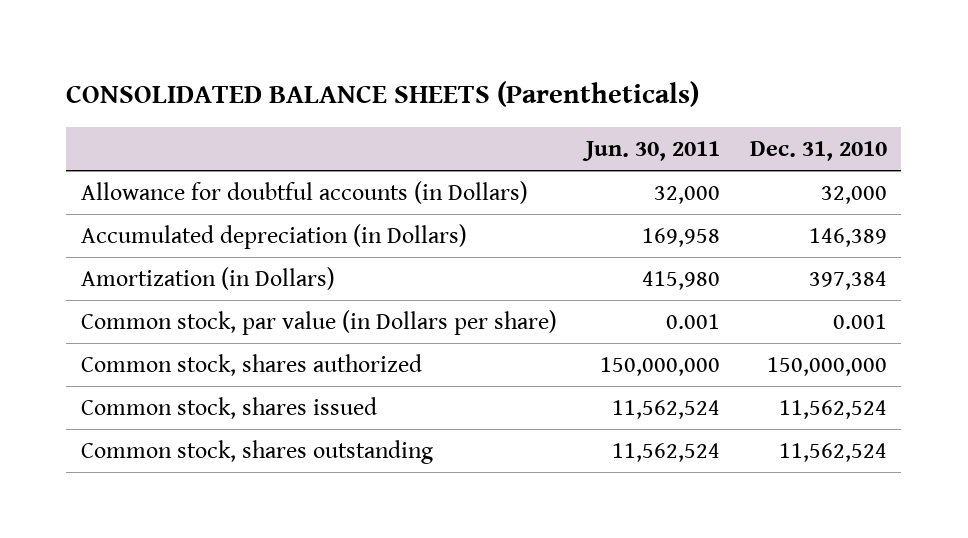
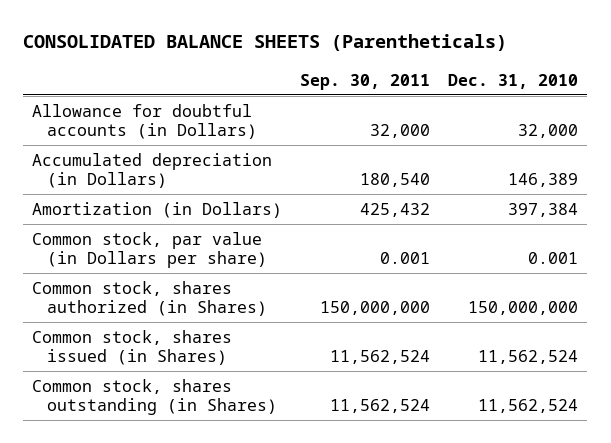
[582,141,721,162] Jun. 30, 2011 -> none
none -> [300,73,431,90] Sep. 30, 2011
[81,353,423,376] Common stock, shares authorized -> [32,280,268,316] Common stock, shares authorized (in Shares)
[81,396,378,419] Common stock, shares issued -> [32,329,233,365] Common stock, shares issued (in Shares)
[81,439,434,464] Common stock, shares outstanding -> [32,378,278,415] Common stock, shares outstanding (in Shares)

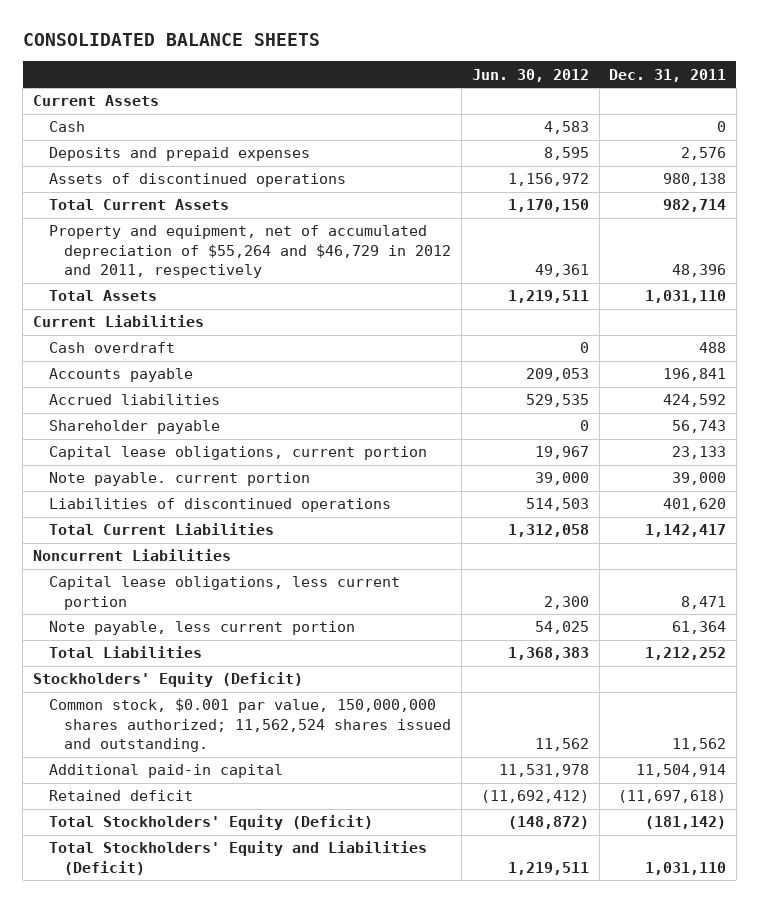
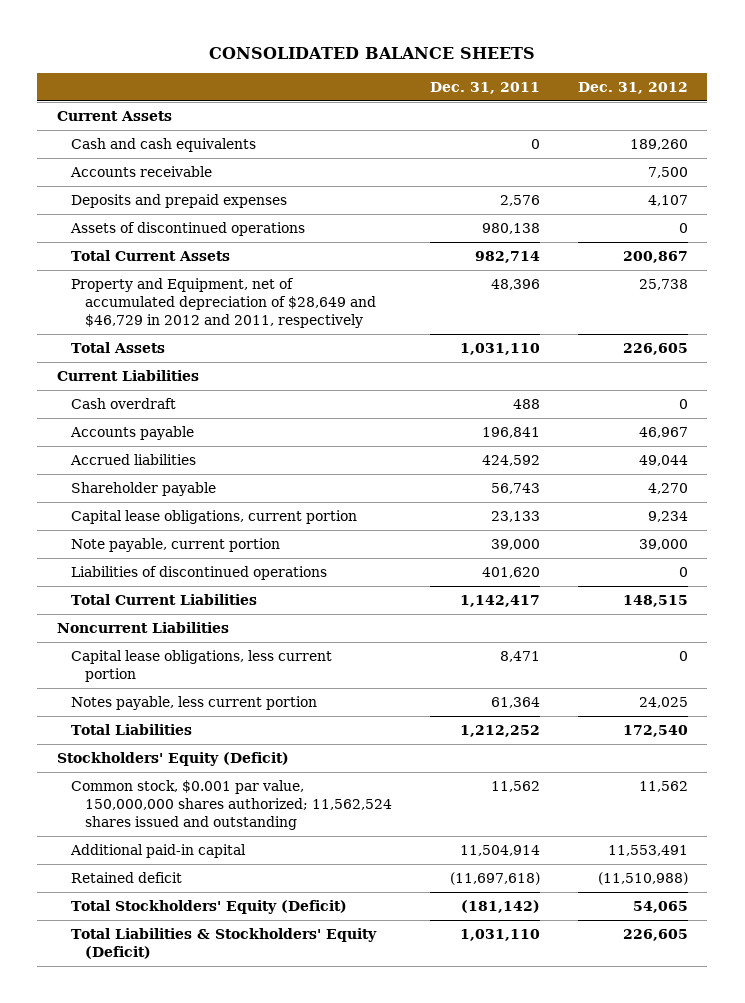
[471,68,589,82] Jun. 30, 2012 -> none
none -> [578,81,689,94] Dec. 31, 2012
[48,121,85,133] Cash -> [70,137,256,152] Cash and cash equivalents
none -> [69,165,212,177] Accounts receivable
[48,225,452,279] Property and equipment, net of accumulated depreciation of $55,264 and $46,729 in 2012 and 2011, respectively -> [70,277,376,328] Property and Equipment, net of accumulated depreciation of $28,649 and $46,729 in 2012 and 2011, respectively
[48,472,310,487] Note payable. current portion -> [70,537,280,552] Note payable, current portion
[48,621,355,636] Note payable, less current portion -> [70,695,317,710] Notes payable, less current portion
[48,698,452,753] Common stock, $0.001 par value, 150,000,000 shares authorized; 11,562,524 shares issued and outstanding. -> [70,779,392,830] Common stock, $0.001 par value, 150,000,000 shares authorized; 11,562,524 shares issued and outstanding
[48,841,427,875] Total Stockholders' Equity and Liabilities (Deficit) -> [70,927,377,959] Total Liabilities & Stockholders' Equity (Deficit)

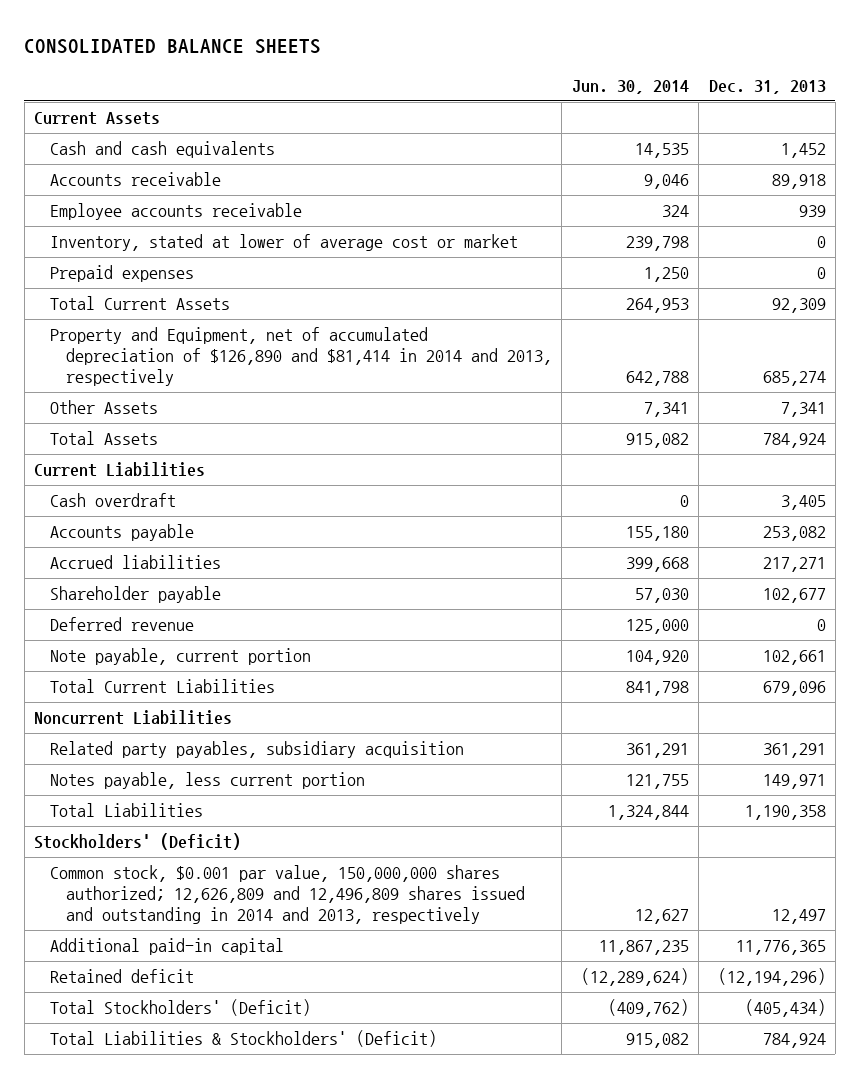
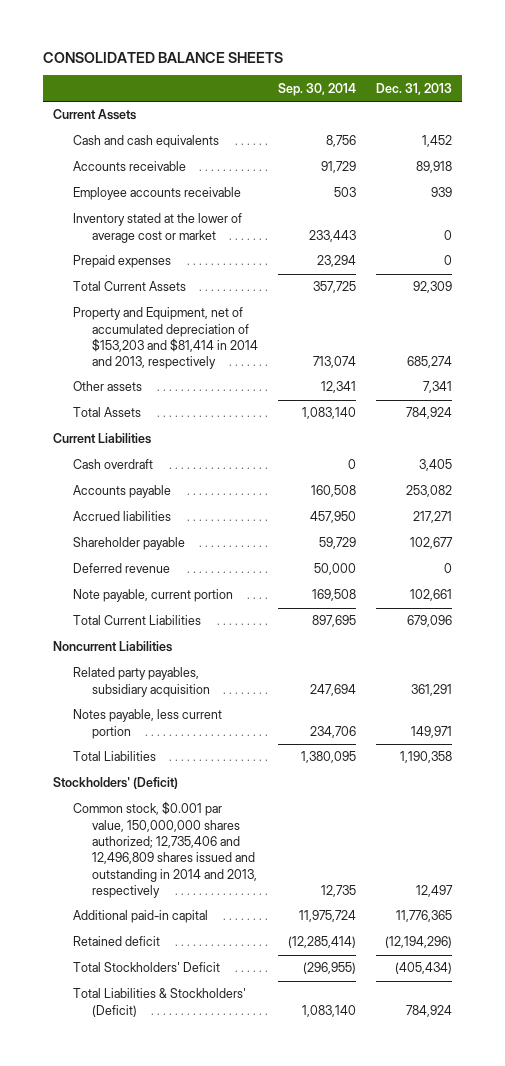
[571,80,689,95] Jun. 30, 2014 -> none
none -> [277,82,356,96] Sep. 30, 2014
[49,234,518,252] Inventory, stated at lower of average cost or market -> [72,213,242,243] Inventory stated at the lower of average cost or market
[49,327,552,387] Property and Equipment, net of accumulated depreciation of $126,890 and $81,414 in 2014 and 2013, respectively -> [72,307,259,370] Property and Equipment, net of accumulated depreciation of $153,203 and $81,414 in 2014 and 2013, respectively
[49,400,158,415] Other Assets -> [72,381,142,392] Other assets
[49,865,525,925] Common stock, $0.001 par value, 150,000,000 shares authorized; 12,626,809 and 12,496,809 shares issued and outstanding in 2014 and 2013, respectively -> [72,801,258,898] Common stock, $0.001 par value, 150,000,000 shares authorized; 12,735,406 and 12,496,809 shares issued and outstanding in 2014 and 2013, respectively
[49,999,311,1017] Total Stockholders' (Deficit) -> [72,962,220,973] Total Stockholders' Deficit

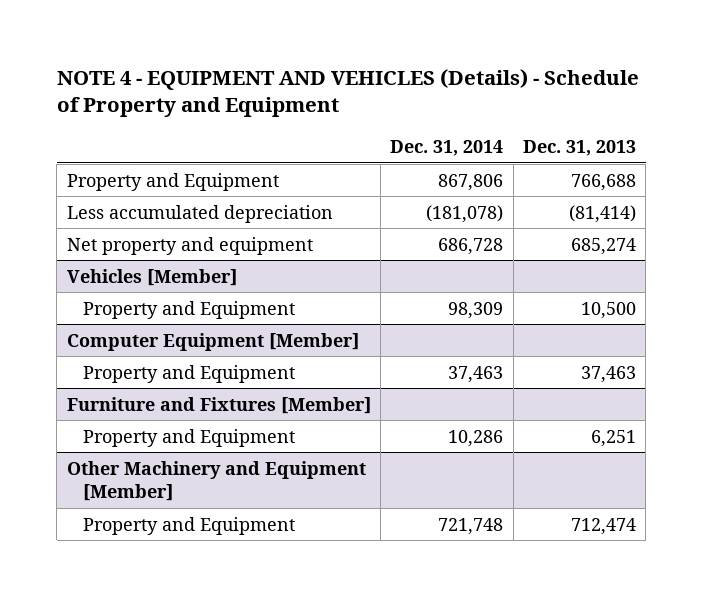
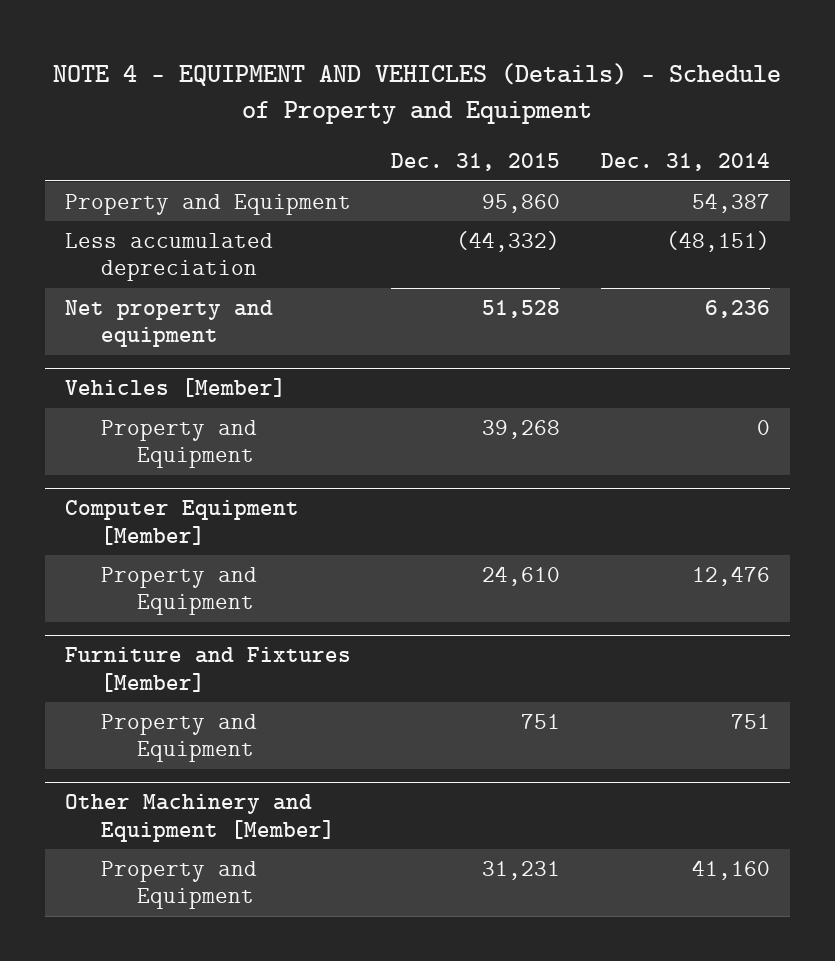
[522,139,636,156] Dec. 31, 2013 -> none
none -> [391,153,561,172] Dec. 31, 2015
[438,173,504,191] 867,806 -> [691,192,770,213] 54,387
[426,204,504,223] (181,078) -> [665,230,770,252] (48,151)
[438,237,504,255] 686,728 -> [704,299,770,318] 6,236
[448,301,504,319] 98,309 -> [756,419,770,435] 0
[448,365,504,383] 37,463 -> [691,565,770,586] 12,476
[448,429,504,447] 10,286 -> [730,713,770,729] 751
[438,517,504,535] 721,748 -> [691,859,770,880] 41,160

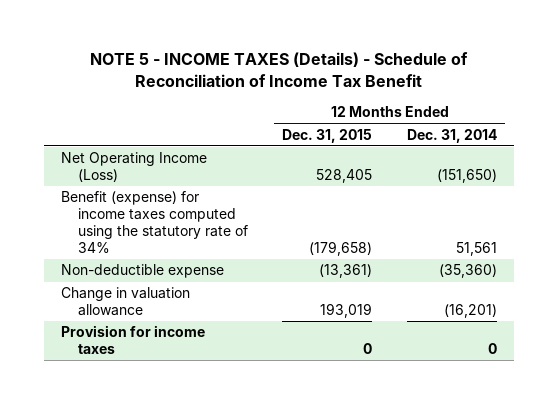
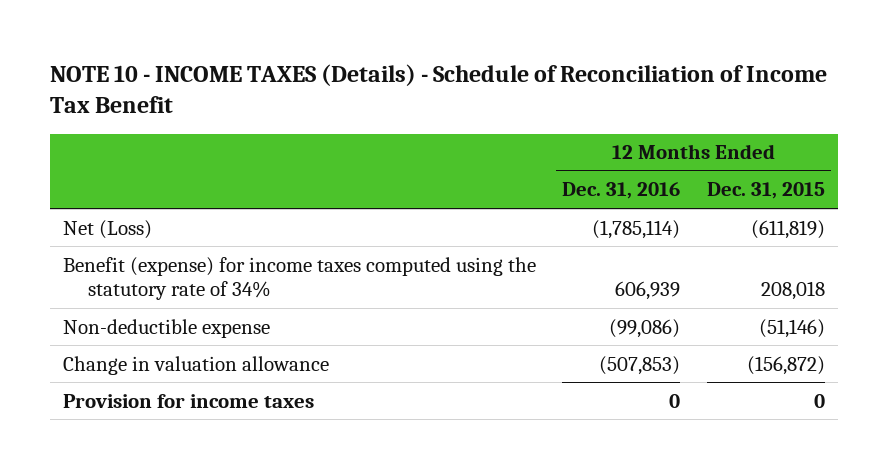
[89,52,468,87] NOTE 5 - INCOME TAXES (Details) - Schedule of Reconciliation of Income Tax Benefit -> [50,63,828,114] NOTE 10 - INCOME TAXES (Details) - Schedule of Reconciliation of Income Tax Benefit
[406,128,497,143] Dec. 31, 2014 -> none
none -> [562,182,681,200] Dec. 31, 2016
[61,152,208,183] Net Operating Income (Loss) -> [63,219,153,239] Net (Loss)
[316,169,373,184] 528,405 -> [750,219,825,239] (611,819)
[309,241,373,257] (179,658) -> [760,280,825,300] 208,018
[319,264,373,279] (13,361) -> [758,318,825,338] (51,146)
[320,303,373,319] 193,019 -> [746,355,825,375] (156,872)

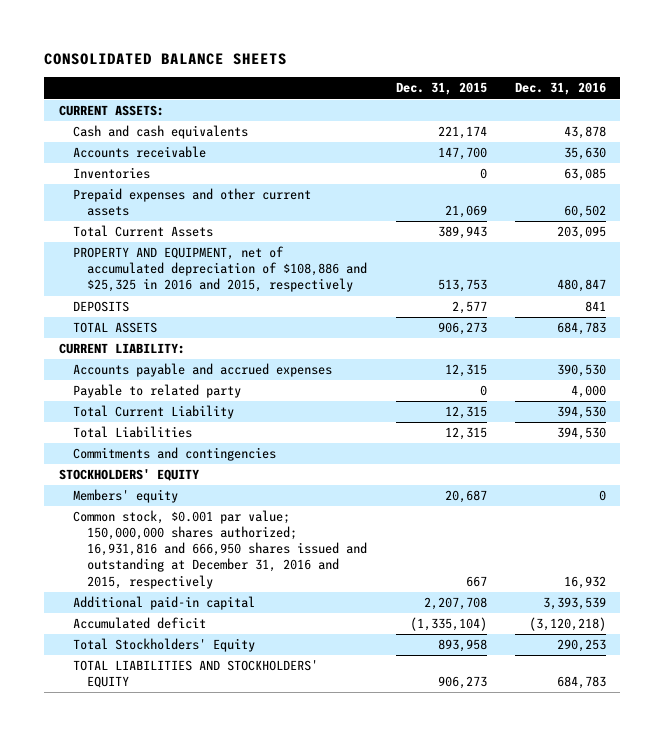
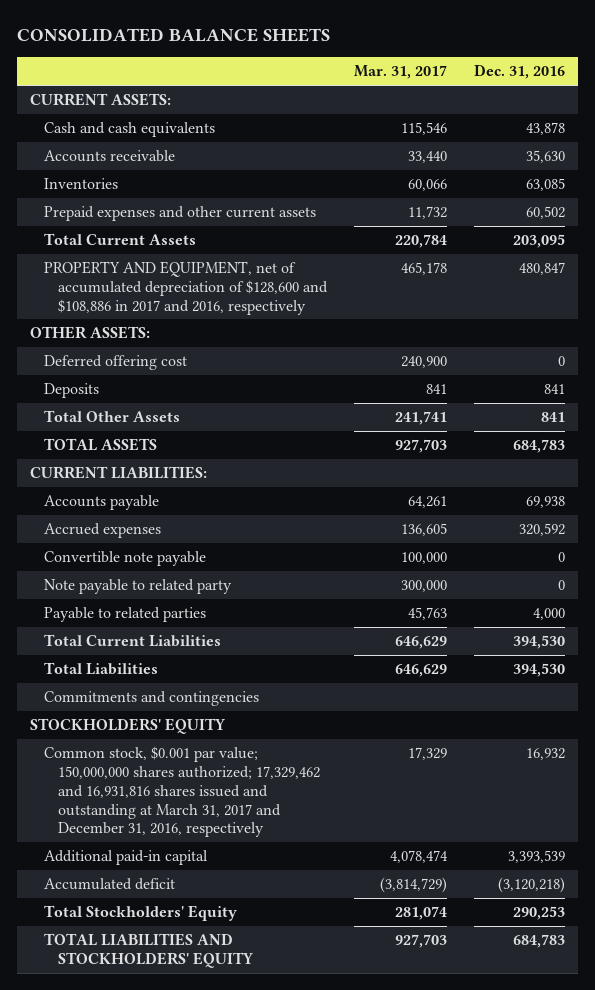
[395,82,487,96] Dec. 31, 2015 -> none
none -> [353,65,447,80] Mar. 31, 2017
[73,246,368,293] PROPERTY AND EQUIPMENT, net of accumulated depreciation of $108,886 and $25,325 in 2016 and 2015, respectively -> [44,261,329,315] PROPERTY AND EQUIPMENT, net of accumulated depreciation of $128,600 and $108,886 in 2017 and 2016, respectively
none -> [30,326,151,340] OTHER ASSETS:
none -> [44,355,188,371] Deferred offering cost
[73,301,130,313] DEPOSITS -> [44,383,100,399] Deposits
none -> [44,410,181,423] Total Other Assets
[73,363,333,378] Accounts payable and accrued expenses -> none
[58,343,185,355] CURRENT LIABILITY: -> [30,466,208,480] CURRENT LIABILITIES:
none -> [44,495,160,511] Accounts payable
none -> [44,523,162,539] Accrued expenses
none -> [44,551,207,567] Convertible note payable
none -> [44,579,233,595] Note payable to related party
[73,384,242,399] Payable to related party -> [44,607,207,623] Payable to related parties
[73,405,235,420] Total Current Liability -> [44,634,222,648] Total Current Liabilities
[73,489,179,504] Members' equity -> none
[73,510,368,589] Common stock, $0.001 par value; 150,000,000 shares authorized; 16,931,816 and 666,950 shares issued and outstanding at December 31, 2016 and 2015, respectively -> [44,746,321,838] Common stock, $0.001 par value; 150,000,000 shares authorized; 17,329,462 and 16,931,816 shares issued and outstanding at March 31, 2017 and December 31, 2016, respectively

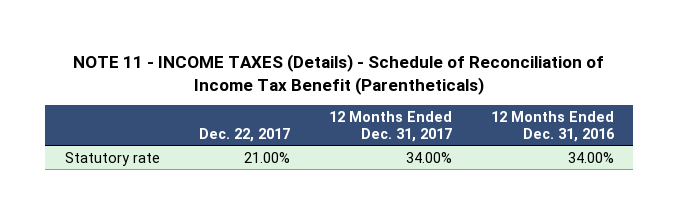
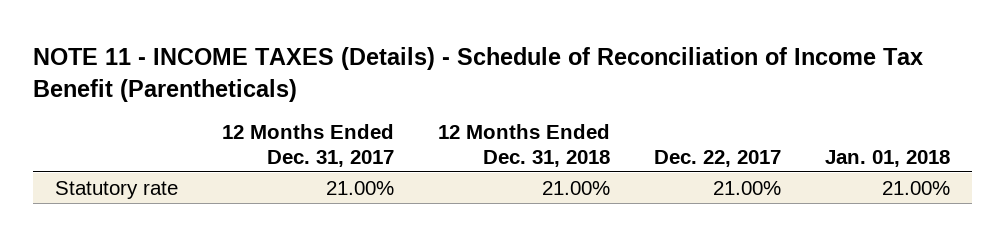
[490,110,615,143] 12 Months Ended Dec. 31, 2016 -> none
none -> [438,124,611,167] 12 Months Ended Dec. 31, 2018
none -> [824,149,950,167] Jan. 01, 2018
[405,151,452,163] 34.00% -> [326,181,395,196] 21.00%

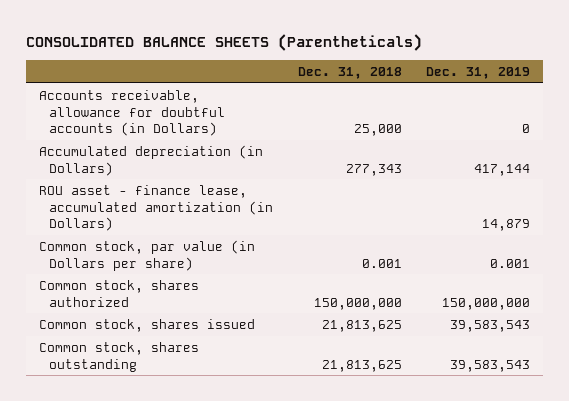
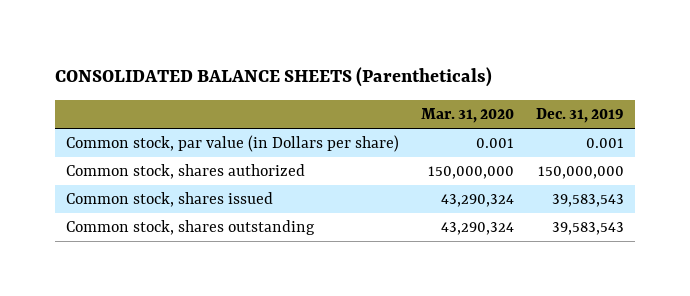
[297,67,402,80] Dec. 31, 2018 -> none
none -> [421,108,515,124] Mar. 31, 2020
[38,90,226,136] Accounts receivable, allowance for doubtful accounts (in Dollars) -> none
[38,145,263,176] Accumulated depreciation (in Dollars) -> none
[38,185,274,231] ROU asset - finance lease, accumulated amortization (in Dollars) -> none

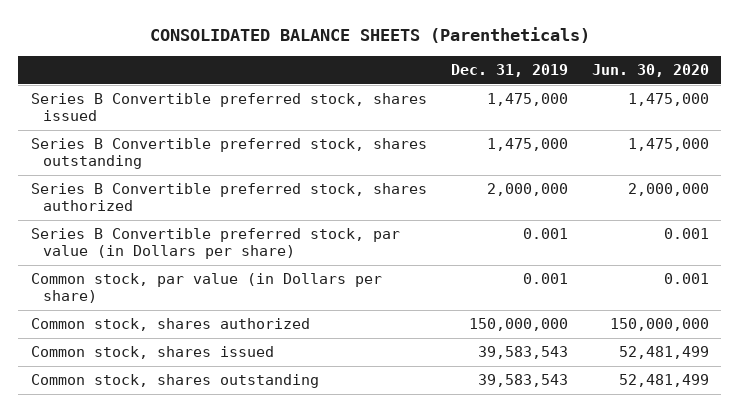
[421,108,515,124] Mar. 31, 2020 -> none
none -> [592,64,710,78] Jun. 30, 2020
none -> [30,93,427,122] Series B Convertible preferred stock, shares issued
none -> [30,138,427,170] Series B Convertible preferred stock, shares outstanding
none -> [30,183,427,212] Series B Convertible preferred stock, shares authorized
none -> [30,228,400,260] Series B Convertible preferred stock, par value (in Dollars per share)

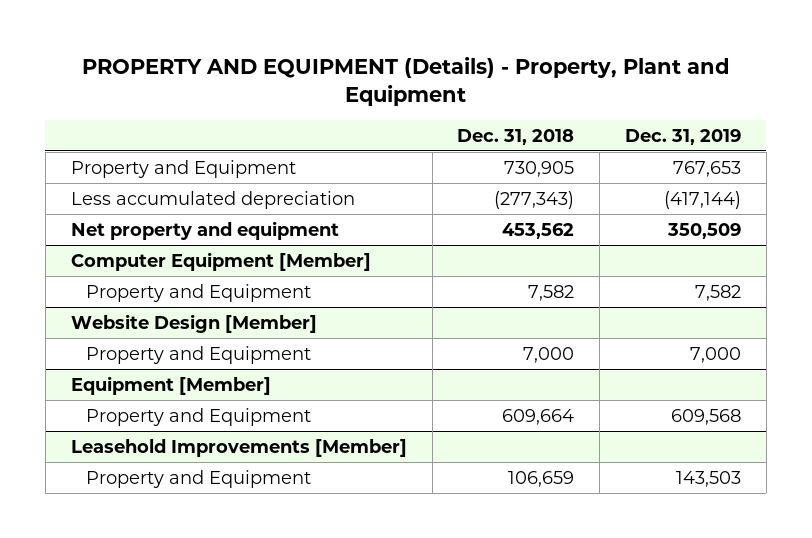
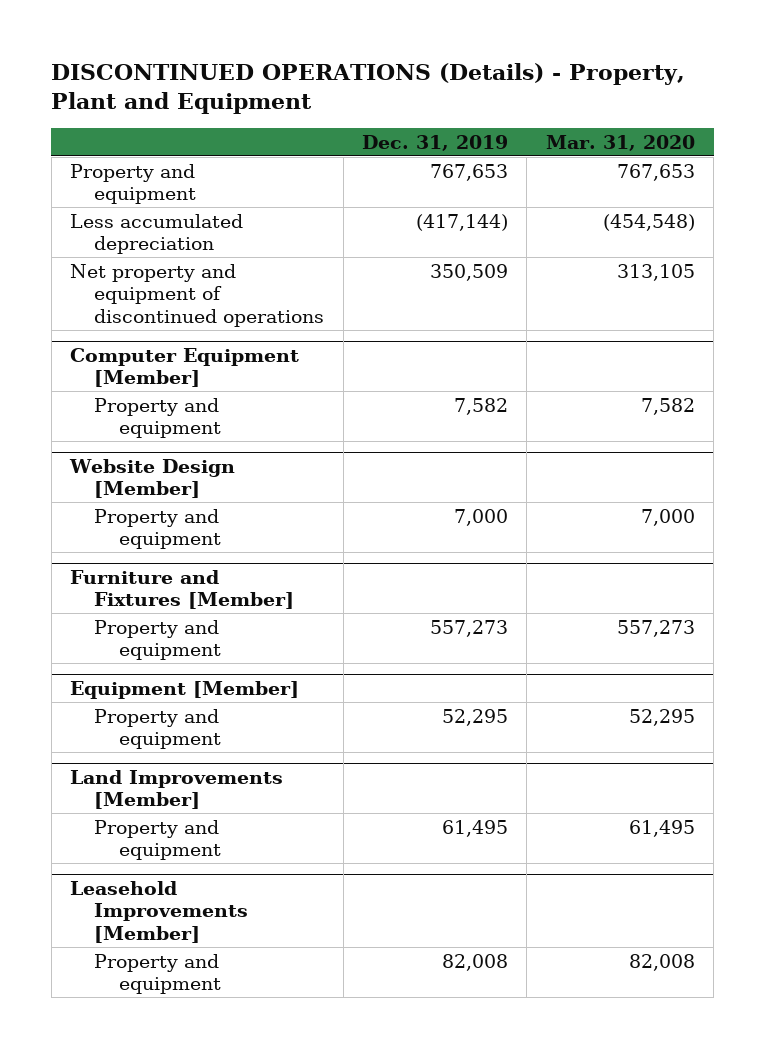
[81,56,730,106] PROPERTY AND EQUIPMENT (Details) - Property, Plant and Equipment -> [51,63,686,115] DISCONTINUED OPERATIONS (Details) - Property, Plant and Equipment
[457,128,575,145] Dec. 31, 2018 -> none
none -> [545,134,695,151] Mar. 31, 2020
[70,159,296,178] Property and Equipment -> [70,163,197,205] Property and equipment
[70,220,339,240] Net property and equipment -> [70,263,325,327] Net property and equipment of discontinued operations
[86,283,312,302] Property and Equipment -> [94,397,221,439] Property and equipment
[86,345,312,364] Property and Equipment -> [94,508,221,550] Property and equipment
none -> [70,569,295,610] Furniture and Fixtures [Member]
none -> [94,619,221,661] Property and equipment
[86,407,312,426] Property and Equipment -> [94,708,221,750] Property and equipment
[671,408,742,425] 609,568 -> [442,708,509,726] 52,295
none -> [70,769,284,810] Land Improvements [Member]
none -> [94,819,221,861] Property and equipment
[86,469,312,488] Property and Equipment -> [94,953,221,995] Property and equipment
[676,470,742,487] 143,503 -> [442,953,509,971] 82,008

